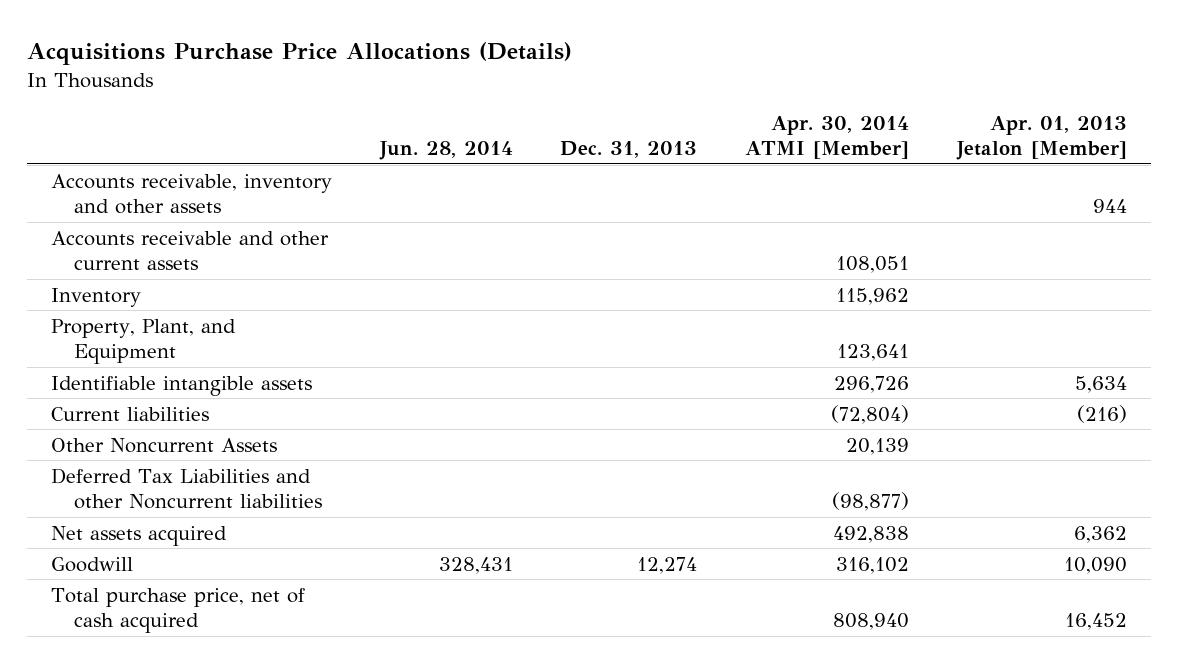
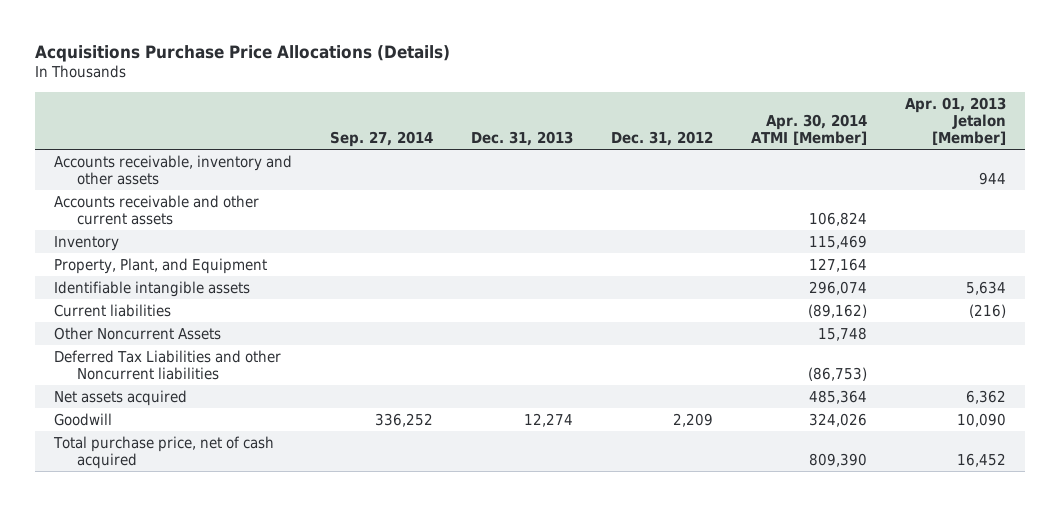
[378,141,513,161] Jun. 28, 2014 -> none
none -> [330,130,434,147] Sep. 27, 2014
none -> [611,130,714,146] Dec. 31, 2012
[836,256,910,274] 108,051 -> [809,211,868,226] 106,824
[836,287,910,305] 115,962 -> [809,234,868,249] 115,469
[837,344,910,362] 123,641 -> [809,257,868,272] 127,164
[834,375,910,393] 296,726 -> [809,280,868,295] 296,074
[831,404,910,424] (72,804) -> [808,303,868,318] (89,162)
[846,437,910,455] 20,139 -> [818,326,868,341] 15,748
[832,492,910,512] (98,877) -> [808,366,868,381] (86,753)
[833,525,910,543] 492,838 -> [809,389,868,404] 485,364
[836,556,910,574] 316,102 -> [809,412,868,427] 324,026
[833,613,910,631] 808,940 -> [809,452,868,467] 809,390

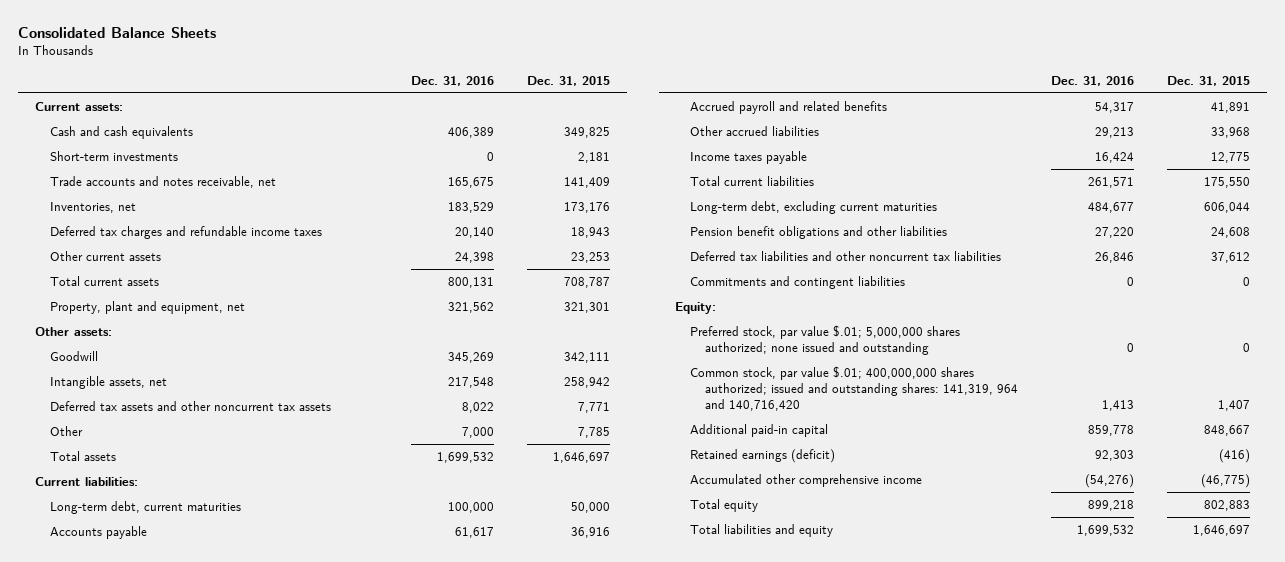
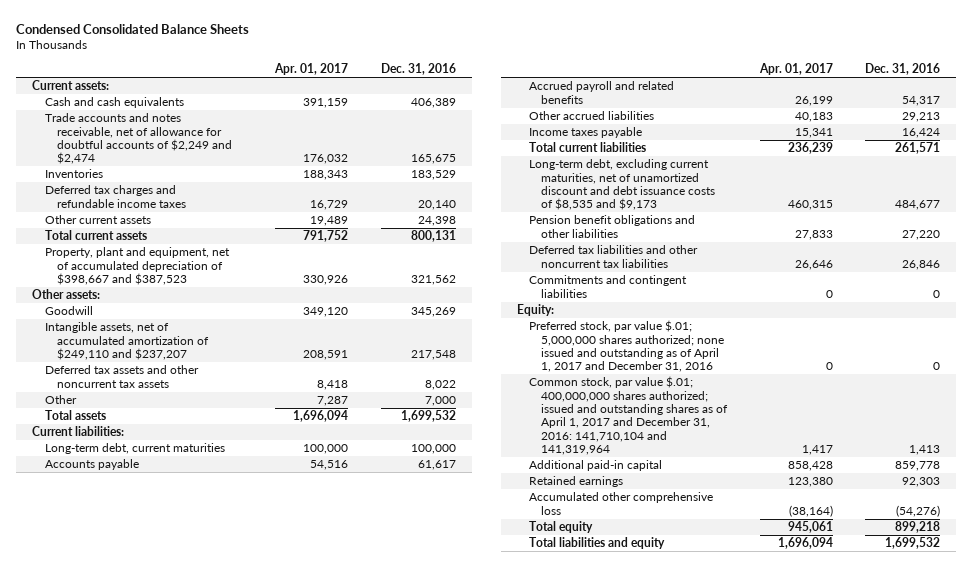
[18,27,217,39] Consolidated Balance Sheets -> [16,23,250,34] Condensed Consolidated Balance Sheets
[527,75,611,86] Dec. 31, 2015 -> none
none -> [274,63,349,76] Apr. 01, 2017
[49,150,178,161] Short-term investments -> none
[49,175,276,188] Trade accounts and notes receivable, net -> [44,113,232,165] Trade accounts and notes receivable, net of allowance for doubtful accounts of $2,249 and $2,474
[49,201,136,213] Inventories, net -> [44,169,103,179] Inventories
[49,300,245,314] Property, plant and equipment, net -> [44,247,230,285] Property, plant and equipment, net of accumulated depreciation of $398,667 and $387,523
[49,375,167,389] Intangible assets, net -> [44,322,209,360] Intangible assets, net of accumulated amortization of $249,110 and $237,207
[690,200,938,214] Long-term debt, excluding current maturities -> [528,159,716,211] Long-term debt, excluding current maturities, net of unamortized discount and debt issuance costs of $8,535 and $9,173
[690,324,961,355] Preferred stock, par value $.01; 5,000,000 shares authorized; none issued and outstanding -> [528,320,725,373] Preferred stock, par value $.01; 5,000,000 shares authorized; none issued and outstanding as of April 1, 2017 and December 31, 2016
[690,365,1018,412] Common stock, par value $.01; 400,000,000 shares authorized; issued and outstanding shares: 141,319, 964 and 140,716,420 -> [528,376,729,455] Common stock, par value $.01; 400,000,000 shares authorized; issued and outstanding shares as of April 1, 2017 and December 31, 2016: 141,710,104 and 141,319,964
[690,448,836,463] Retained earnings (deficit) -> [528,476,623,488] Retained earnings
[690,473,923,487] Accumulated other comprehensive income -> [528,492,713,515] Accumulated other comprehensive loss

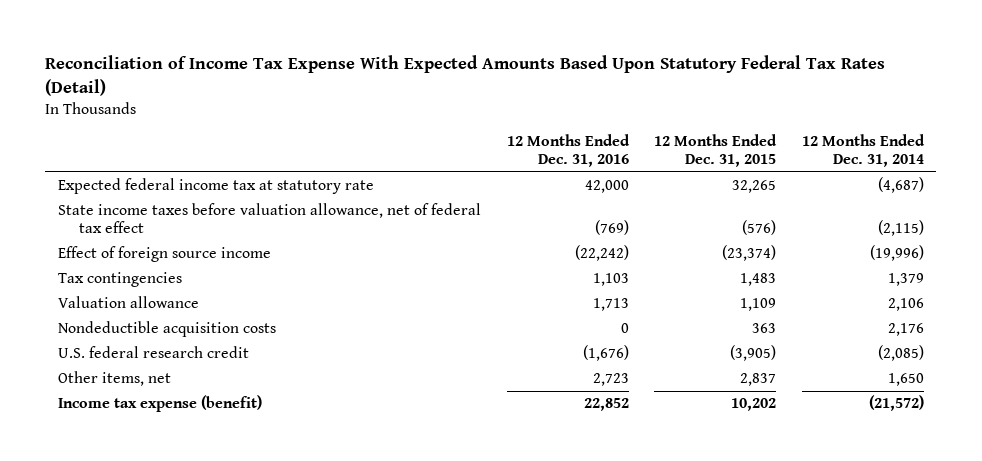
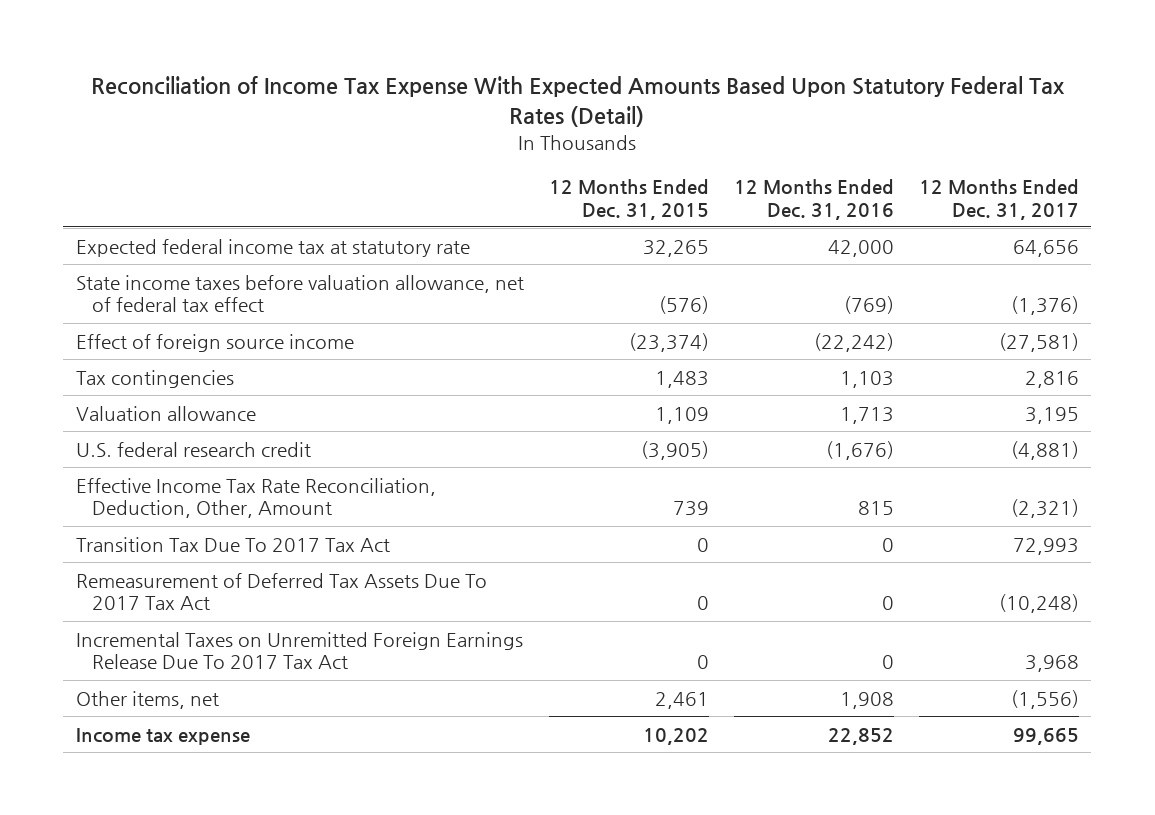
[801,134,925,168] 12 Months Ended Dec. 31, 2014 -> none
none -> [918,178,1079,220] 12 Months Ended Dec. 31, 2017
[58,321,277,338] Nondeductible acquisition costs -> none
none -> [75,477,436,519] Effective Income Tax Rate Reconciliation, Deduction, Other, Amount
none -> [75,536,390,552] Transition Tax Due To 2017 Tax Act
none -> [75,572,487,611] Remeasurement of Deferred Tax Assets Due To 2017 Tax Act
none -> [75,631,523,670] Incremental Taxes on Unremitted Foreign Earnings Release Due To 2017 Tax Act
[592,373,629,387] 2,723 -> [839,691,894,709] 1,908
[740,373,777,387] 2,837 -> [654,691,709,709] 2,461
[58,395,263,413] Income tax expense (benefit) -> [75,727,250,745] Income tax expense

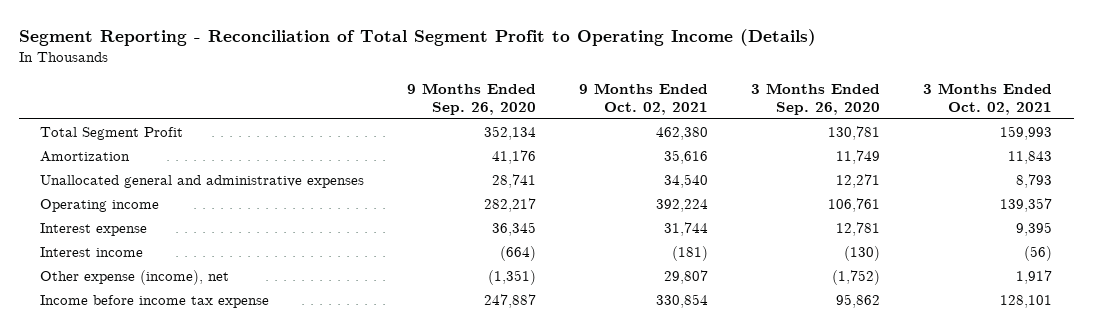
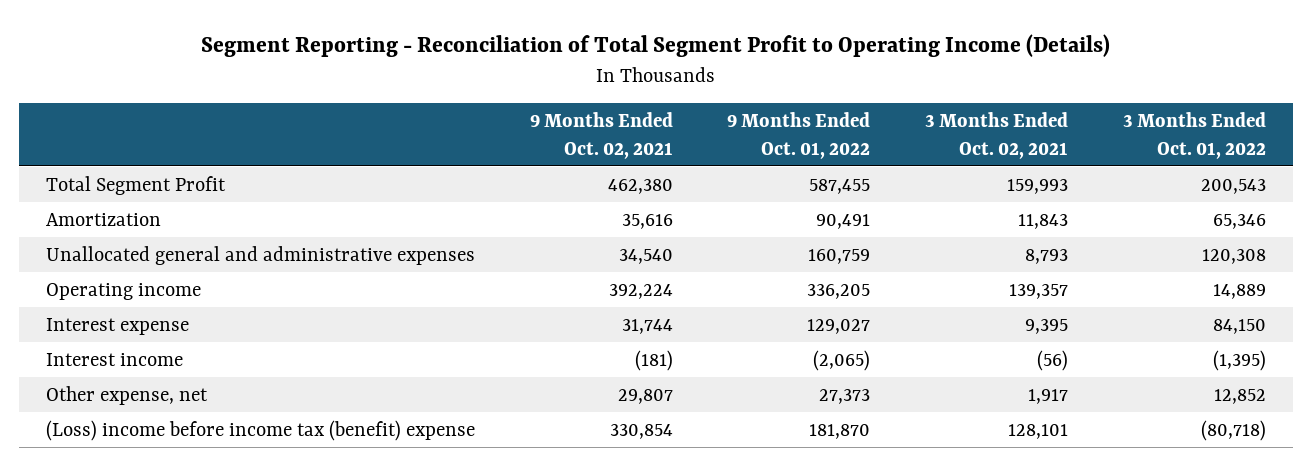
[407,83,537,115] 9 Months Ended Sep. 26, 2020 -> none
[751,83,881,115] 3 Months Ended Sep. 26, 2020 -> none
none -> [727,112,871,159] 9 Months Ended Oct. 01, 2022
none -> [1122,112,1266,159] 3 Months Ended Oct. 01, 2022
[40,270,230,286] Other expense (income), net -> [46,385,209,405] Other expense, net
[40,295,270,309] Income before income tax expense -> [46,419,476,441] (Loss) income before income tax (benefit) expense

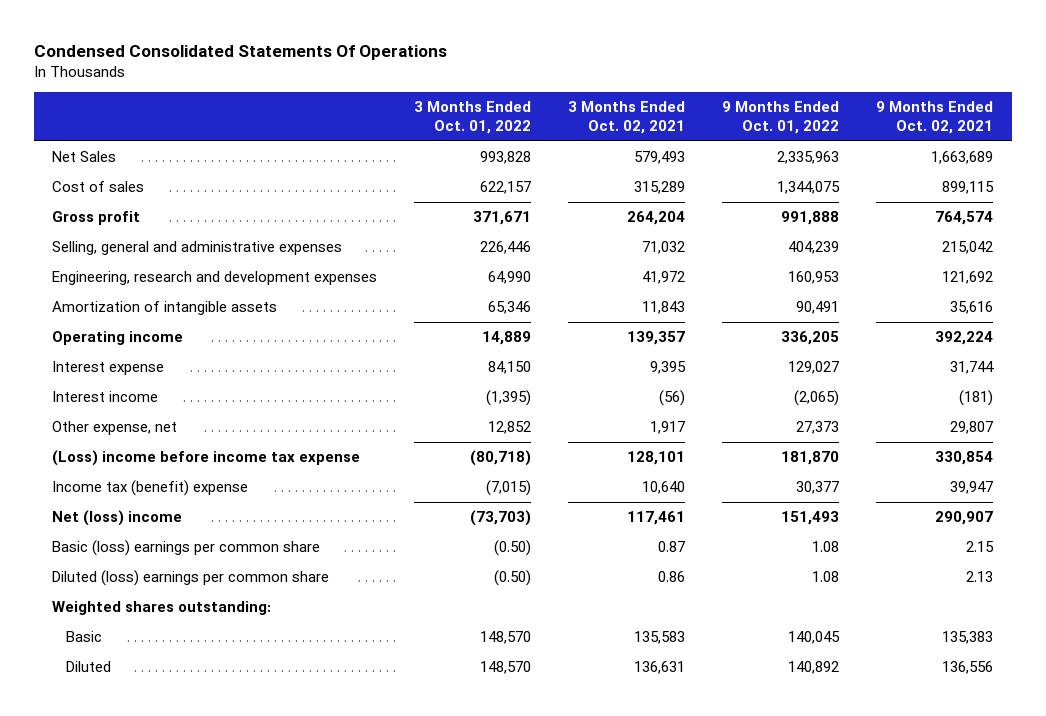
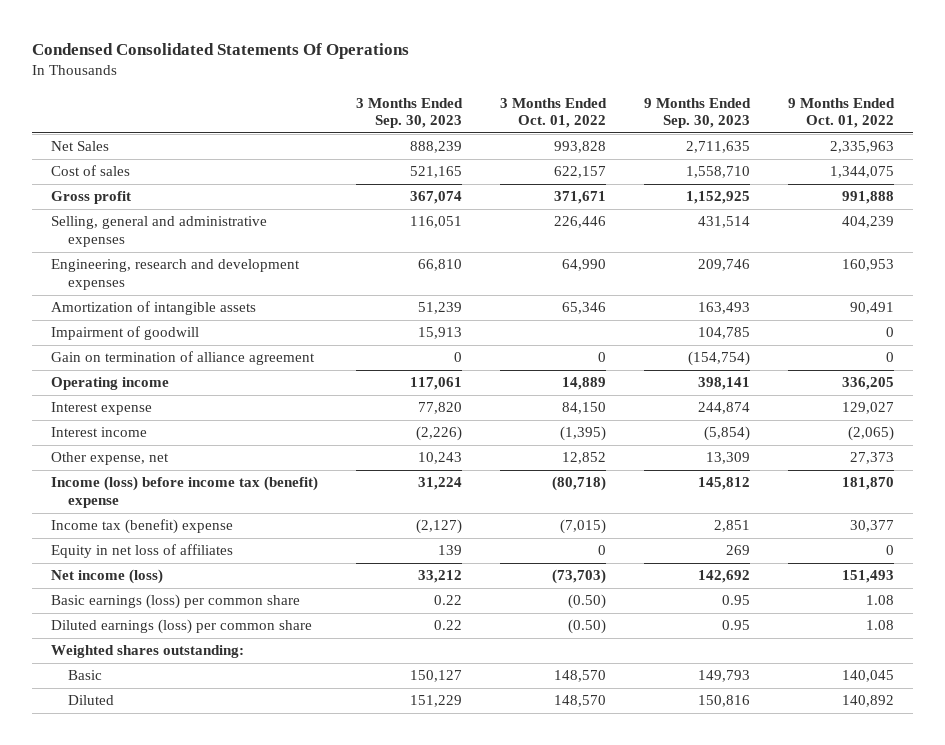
[568,100,686,134] 3 Months Ended Oct. 02, 2021 -> none
[876,100,994,134] 9 Months Ended Oct. 02, 2021 -> none
none -> [355,97,463,128] 3 Months Ended Sep. 30, 2023
none -> [644,97,752,128] 9 Months Ended Sep. 30, 2023
none -> [50,326,199,341] Impairment of goodwill
none -> [50,351,315,366] Gain on termination of alliance agreement
[52,450,361,467] (Loss) income before income tax expense -> [50,476,318,508] Income (loss) before income tax (benefit) expense
none -> [50,544,233,559] Equity in net loss of affiliates
[52,510,183,527] Net (loss) income -> [50,569,163,585] Net income (loss)
[52,540,321,557] Basic (loss) earnings per common share -> [50,594,300,610] Basic earnings (loss) per common share
[52,570,330,587] Diluted (loss) earnings per common share -> [50,619,312,635] Diluted earnings (loss) per common share

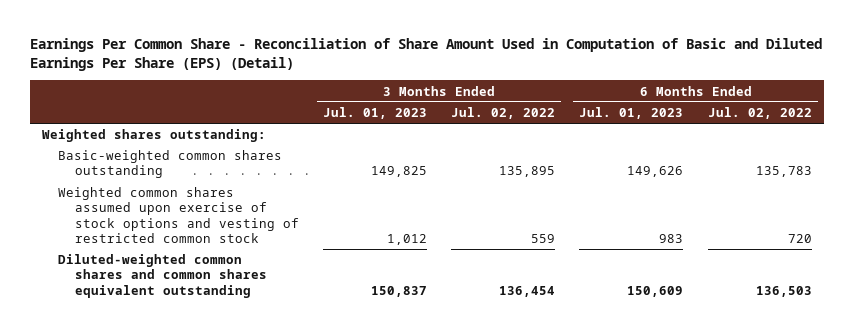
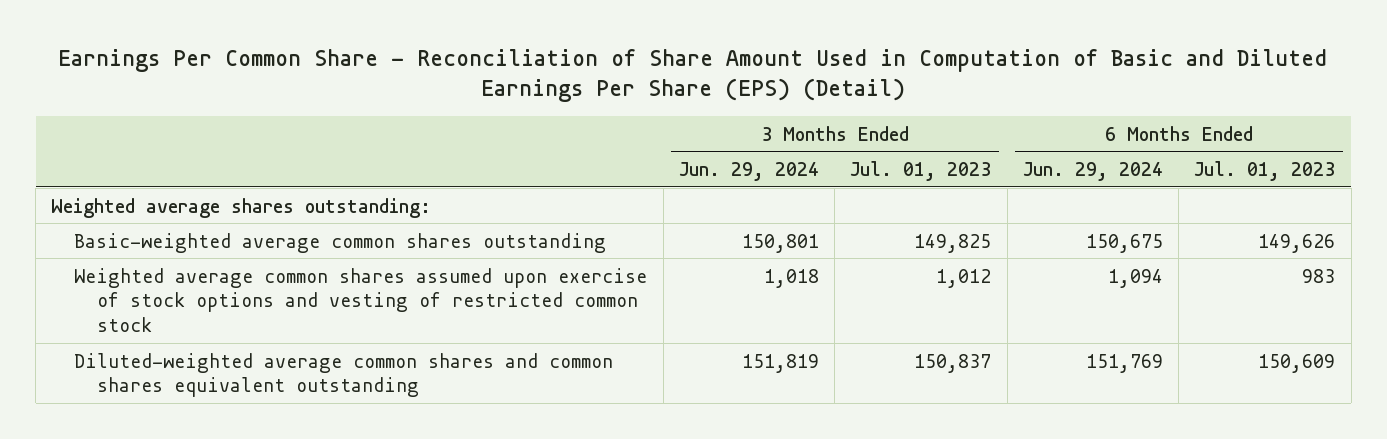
[451,106,556,119] Jul. 02, 2022 -> none
[707,106,812,119] Jul. 02, 2022 -> none
none -> [678,162,819,182] Jun. 29, 2024
none -> [1022,162,1163,182] Jun. 29, 2024
[42,129,267,143] Weighted shares outstanding: -> [51,197,432,218] Weighted average shares outstanding:
[58,150,283,179] Basic-weighted common shares outstanding -> [74,232,607,253] Basic-weighted average common shares outstanding
[58,187,299,243] Weighted common shares assumed upon exercise of stock options and vesting of restricted common stock -> [74,267,648,333] Weighted average common shares assumed upon exercise of stock options and vesting of restricted common stock
[58,254,267,298] Diluted-weighted common shares and common shares equivalent outstanding -> [74,352,614,398] Diluted-weighted average common shares and common shares equivalent outstanding

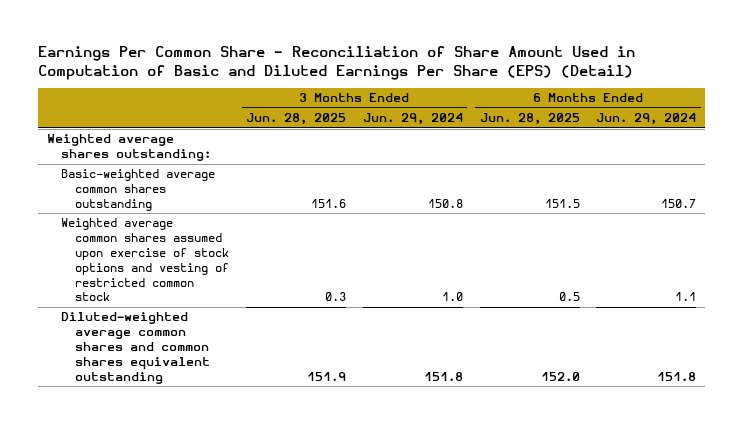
[850,161,992,182] Jul. 01, 2023 -> none
[1194,161,1336,182] Jul. 01, 2023 -> none
none -> [246,113,347,126] Jun. 28, 2025
none -> [479,113,580,126] Jun. 28, 2025
[741,233,819,253] 150,801 -> [427,199,463,209] 150.8
[1085,233,1163,253] 150,675 -> [661,199,697,209] 150.7
[763,268,819,288] 1,018 -> [441,292,463,302] 1.0
[1107,268,1163,288] 1,094 -> [675,292,697,302] 1.1
[741,353,819,373] 151,819 -> [423,371,463,381] 151.8
[1085,353,1163,373] 151,769 -> [657,371,697,381] 151.8

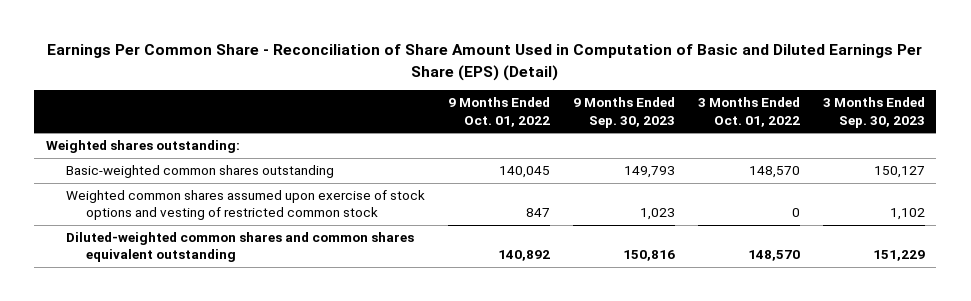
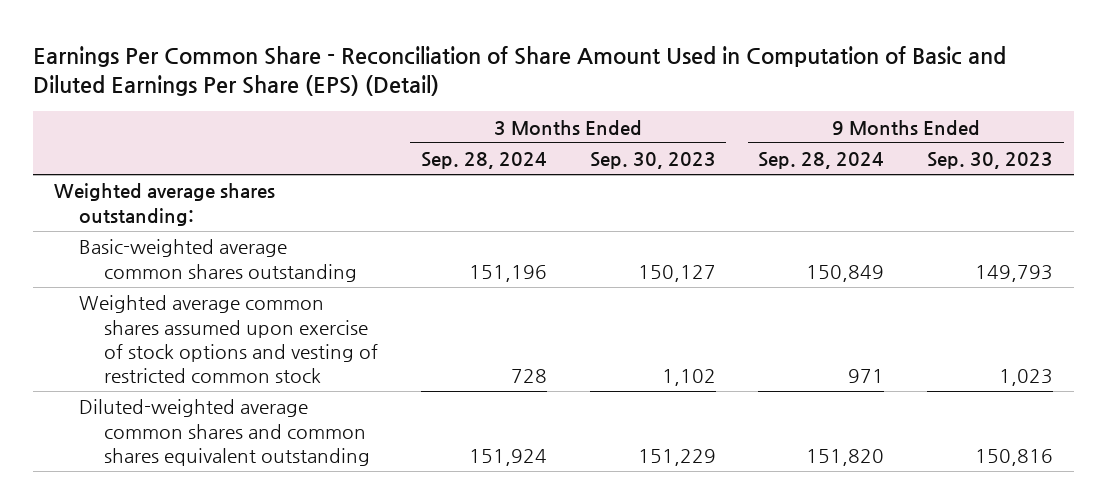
[447,97,550,127] 9 Months Ended Oct. 01, 2022 -> none
[697,97,800,127] 3 Months Ended Oct. 01, 2022 -> none
none -> [420,152,547,170] Sep. 28, 2024
none -> [758,152,885,170] Sep. 28, 2024
[45,140,240,154] Weighted shares outstanding: -> [54,183,276,226] Weighted average shares outstanding:
[65,165,334,179] Basic-weighted common shares outstanding -> [79,239,358,282] Basic-weighted average common shares outstanding
[65,190,425,221] Weighted common shares assumed upon exercise of stock options and vesting of restricted common stock -> [79,295,379,383] Weighted average common shares assumed upon exercise of stock options and vesting of restricted common stock
[65,232,414,263] Diluted-weighted common shares and common shares equivalent outstanding -> [79,399,371,466] Diluted-weighted average common shares and common shares equivalent outstanding

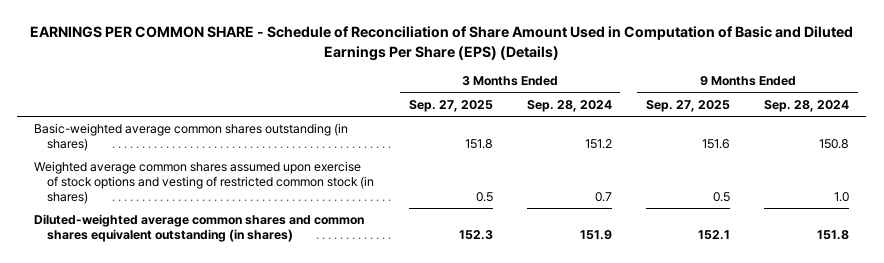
[33,45,1007,97] Earnings Per Common Share - Reconciliation of Share Amount Used in Computation of Basic and Diluted Earnings Per Share (EPS) (Detail) -> [29,25,853,61] EARNINGS PER COMMON SHARE - Schedule of Reconciliation of Share Amount Used in Computation of Basic and Diluted Earnings Per Share (EPS) (Details)
[589,152,716,170] Sep. 30, 2023 -> none
[927,152,1054,170] Sep. 30, 2023 -> none
none -> [408,99,493,112] Sep. 27, 2025
none -> [646,99,731,112] Sep. 27, 2025
[54,183,276,226] Weighted average shares outstanding: -> none
[79,239,358,282] Basic-weighted average common shares outstanding -> [34,123,349,152] Basic-weighted average common shares outstanding (in shares)
[468,264,547,282] 151,196 -> [584,139,612,150] 151.2
[806,264,885,282] 150,849 -> [819,139,850,150] 150.8
[79,295,379,383] Weighted average common shares assumed upon exercise of stock options and vesting of restricted common stock -> [34,161,375,205] Weighted average common shares assumed upon exercise of stock options and vesting of restricted common stock (in shares)
[510,368,547,383] 728 -> [594,192,612,203] 0.7
[848,368,885,383] 971 -> [834,192,850,203] 1.0
[79,399,371,466] Diluted-weighted average common shares and common shares equivalent outstanding -> [34,214,365,243] Diluted-weighted average common shares and common shares equivalent outstanding (in shares)
[468,448,547,466] 151,924 -> [579,230,612,241] 151.9
[806,448,885,466] 151,820 -> [817,230,850,241] 151.8

